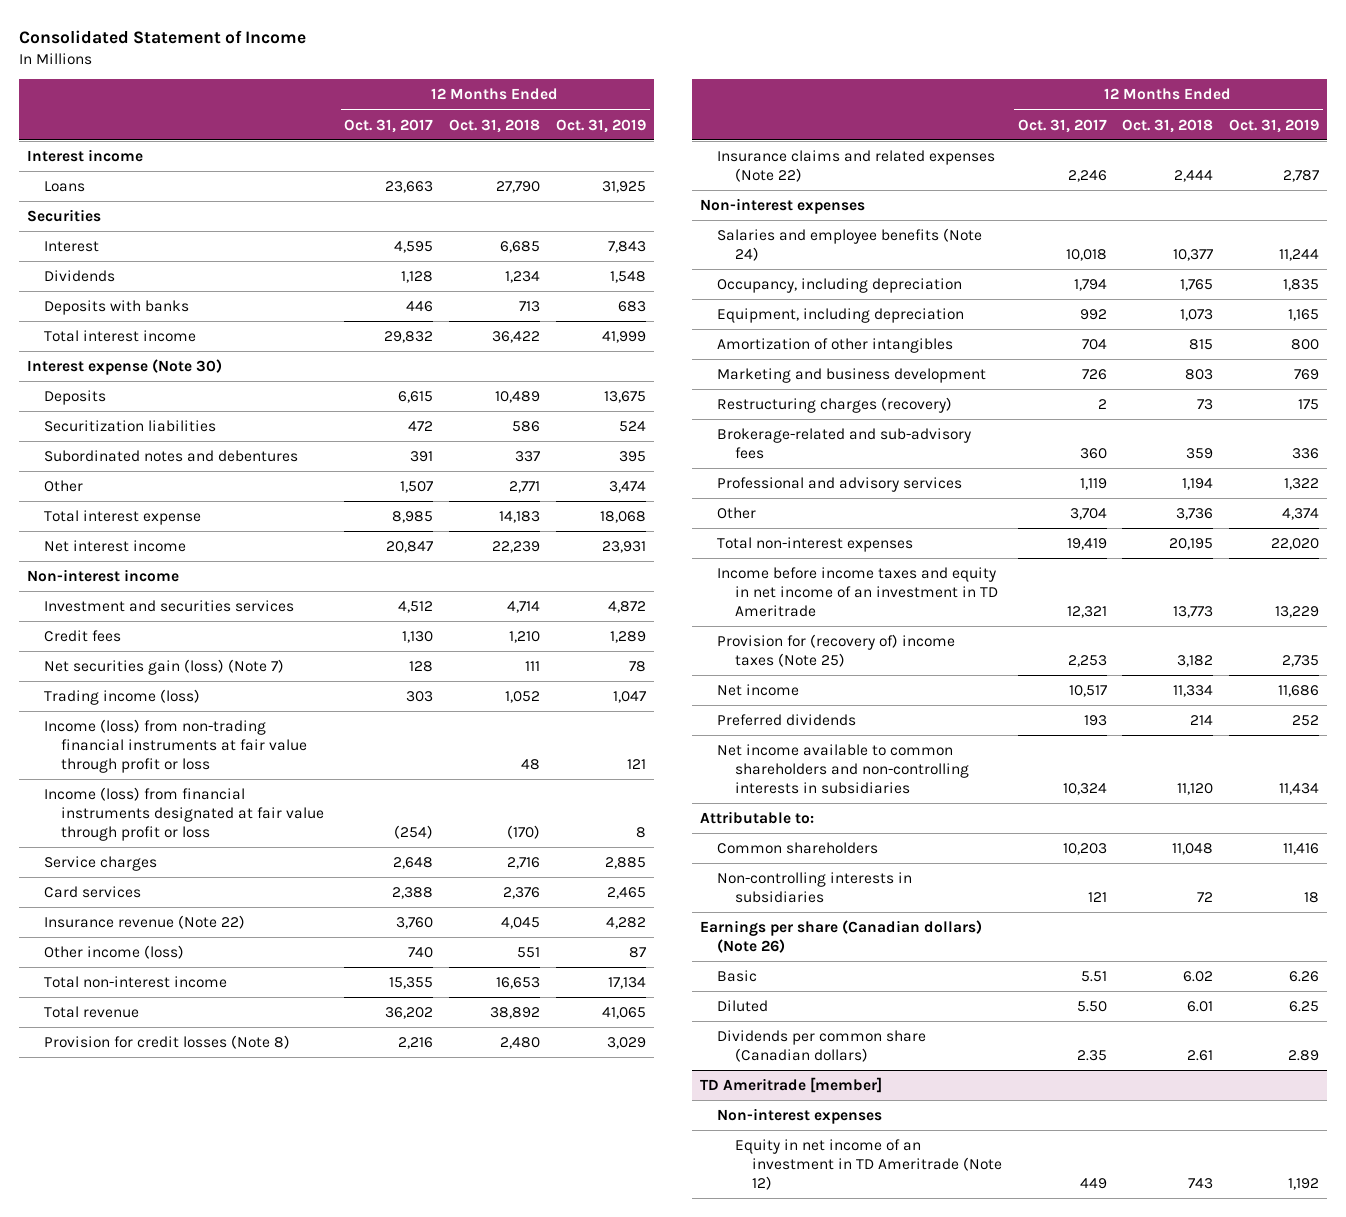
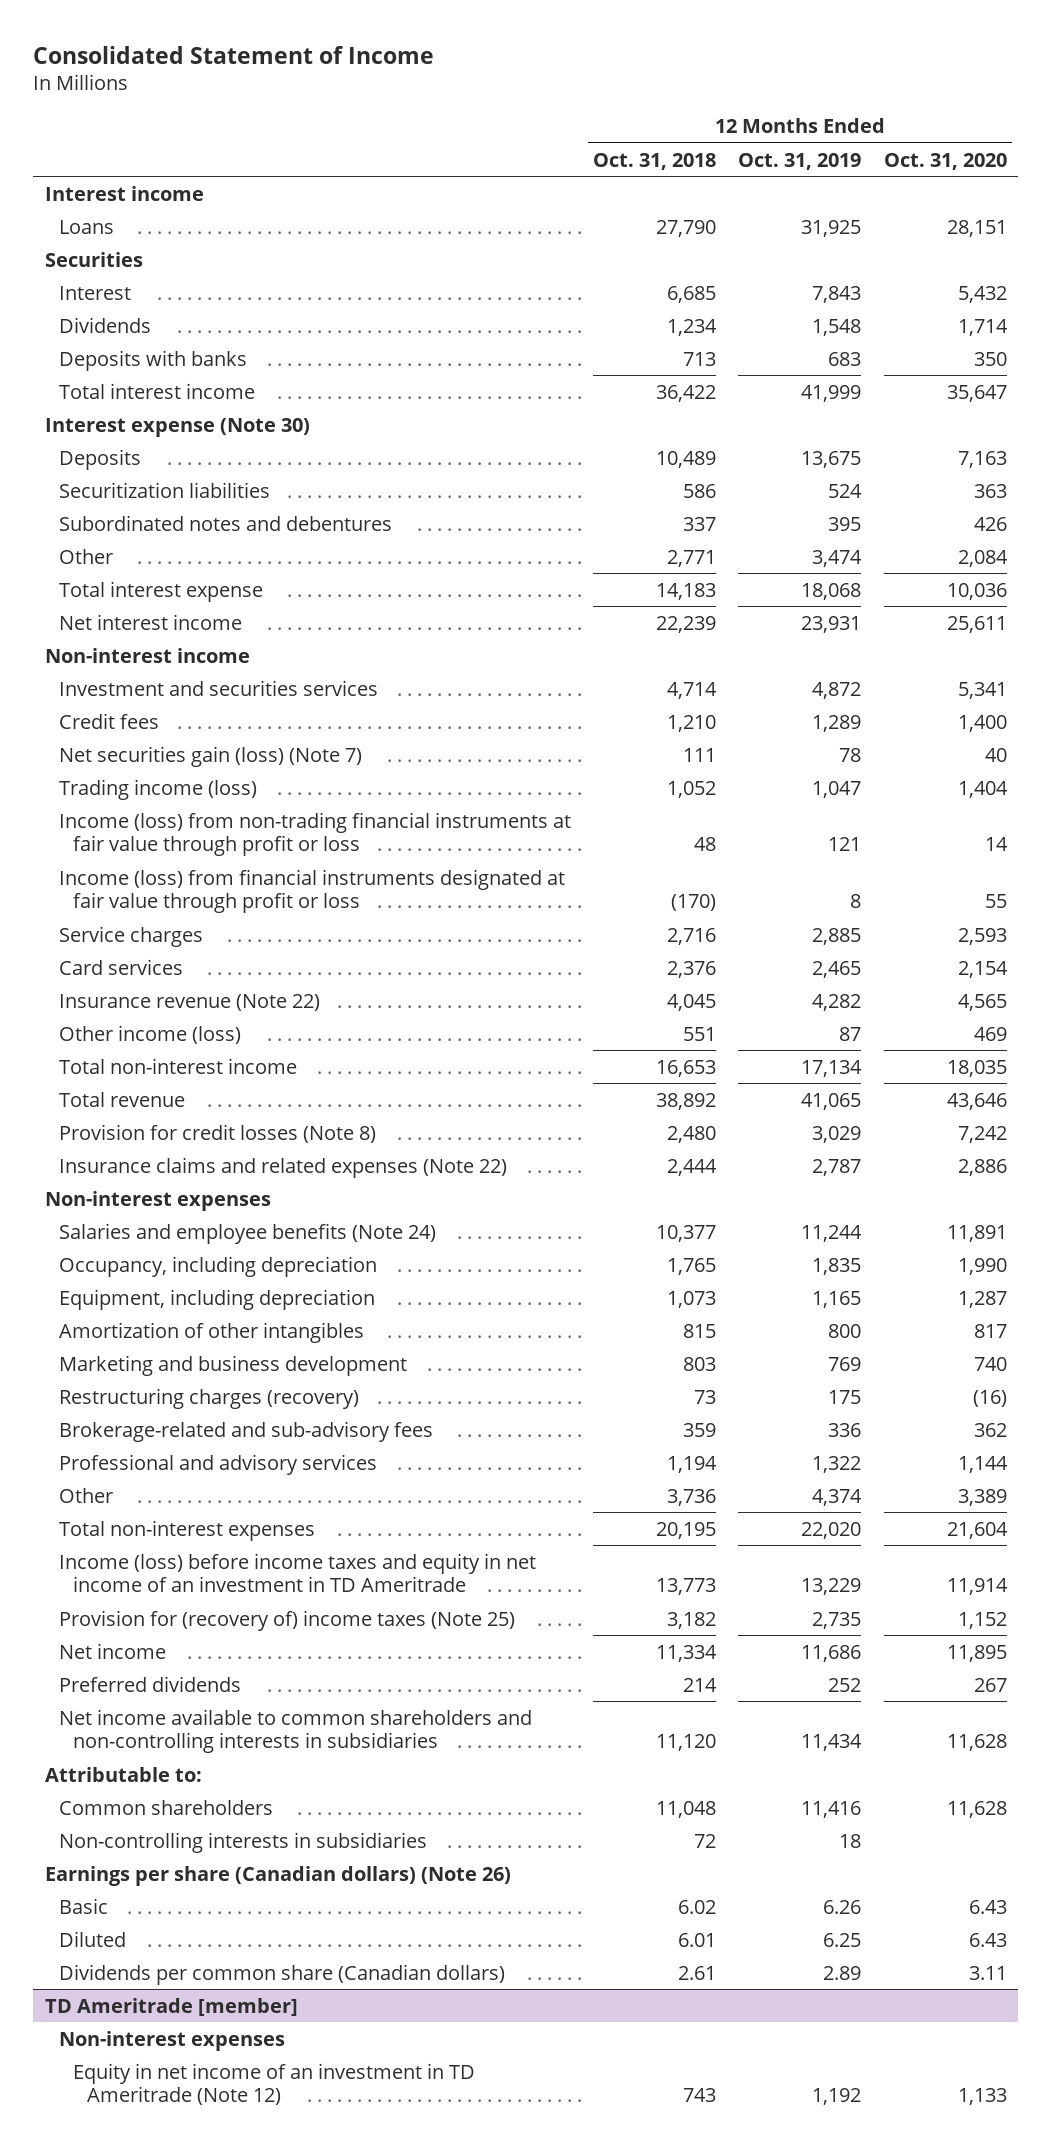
[344,118,434,133] Oct. 31, 2017 -> none
none -> [883,152,1007,170] Oct. 31, 2020
[717,567,998,617] Income before income taxes and equity in net income of an investment in TD Ameritrade -> [58,1552,536,1593] Income (loss) before income taxes and equity in net income of an investment in TD Ameritrade

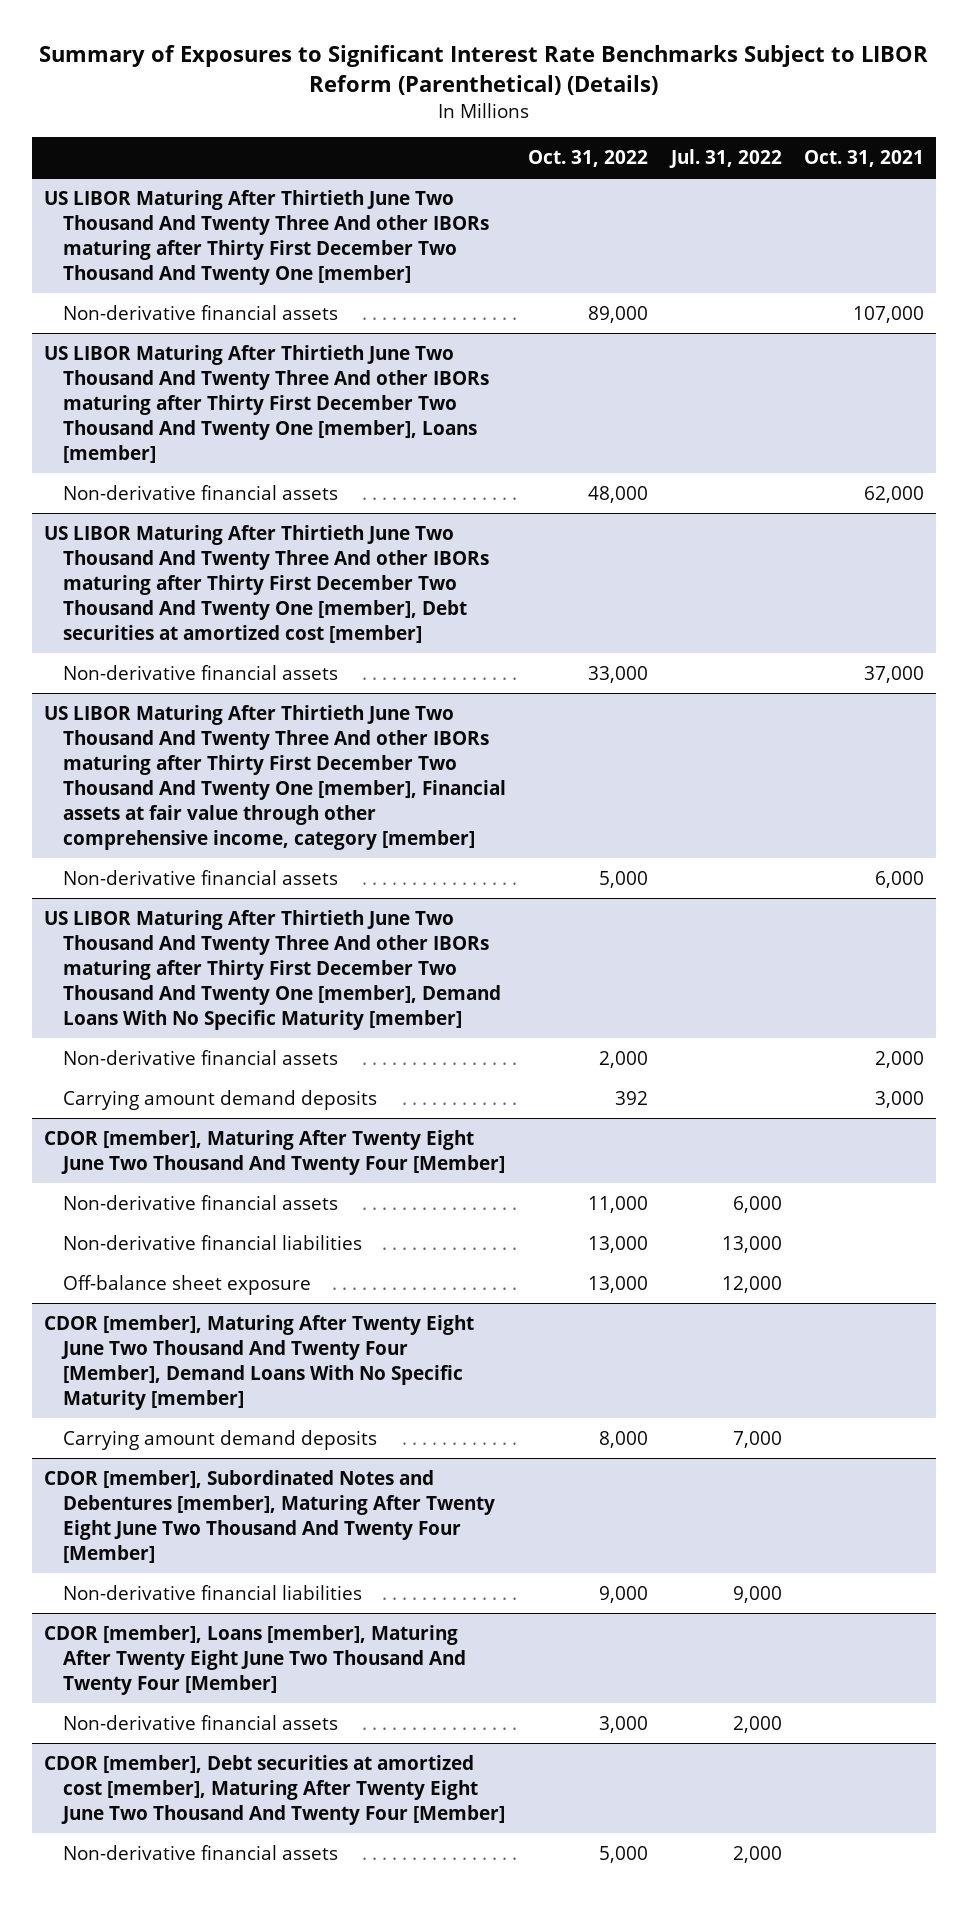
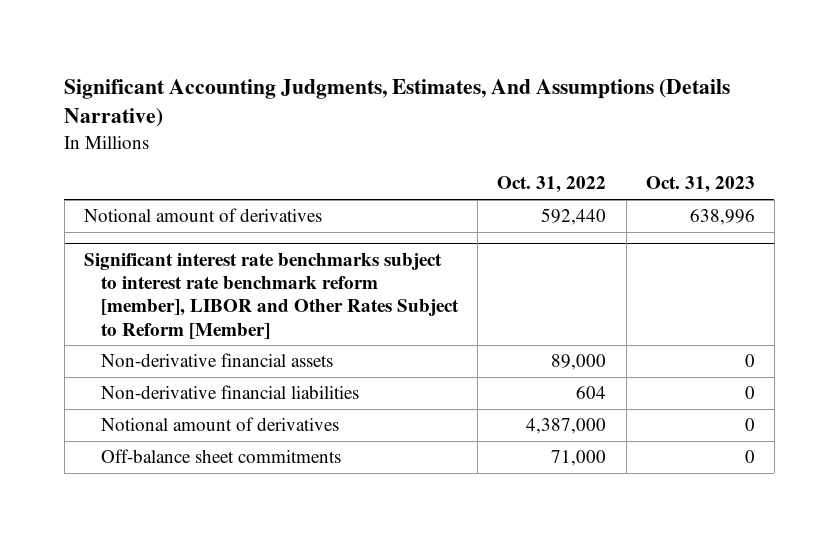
[38,45,928,96] Summary of Exposures to Significant Interest Rate Benchmarks Subject to LIBOR Reform (Parenthetical) (Details) -> [64,78,731,127] Significant Accounting Judgments, Estimates, And Assumptions (Details Narrative)
[668,149,782,169] Jul. 31, 2022 -> none
[804,150,925,168] Oct. 31, 2021 -> none
none -> [645,176,755,194] Oct. 31, 2023
[43,189,489,285] US LIBOR Maturing After Thirtieth June Two Thousand And Twenty Three And other IBORs maturing after Thirty First December Two Thousand And Twenty One [member] -> none
none -> [84,208,323,223] Notional amount of derivatives
none -> [84,252,460,339] Significant interest rate benchmarks subject to interest rate benchmark reform [member], LIBOR and Other Rates Subject to Reform [Member]
[43,344,489,463] US LIBOR Maturing After Thirtieth June Two Thousand And Twenty Three And other IBORs maturing after Thirty First December Two Thousand And Twenty One [member], Loans [member] -> none
[62,484,338,500] Non-derivative financial assets -> none
[43,524,489,643] US LIBOR Maturing After Thirtieth June Two Thousand And Twenty Three And other IBORs maturing after Thirty First December Two Thousand And Twenty One [member], Debt securities at amortized cost [member] -> none
[62,664,338,680] Non-derivative financial assets -> none
[43,704,506,850] US LIBOR Maturing After Thirtieth June Two Thousand And Twenty Three And other IBORs maturing after Thirty First December Two Thousand And Twenty One [member], Financial assets at fair value through other comprehensive income, category [member] -> none
[62,869,338,885] Non-derivative financial assets -> none
[43,909,501,1030] US LIBOR Maturing After Thirtieth June Two Thousand And Twenty Three And other IBORs maturing after Thirty First December Two Thousand And Twenty One [member], Demand Loans With No Specific Maturity [member] -> none
[62,1049,338,1065] Non-derivative financial assets -> none
[62,1089,377,1110] Carrying amount demand deposits -> none
[43,1129,505,1175] CDOR [member], Maturing After Twenty Eight June Two Thousand And Twenty Four [Member] -> none
[62,1194,338,1210] Non-derivative financial assets -> none
[43,1314,474,1410] CDOR [member], Maturing After Twenty Eight June Two Thousand And Twenty Four [Member], Demand Loans With No Specific Maturity [member] -> none
[62,1429,377,1450] Carrying amount demand deposits -> none
[43,1469,495,1563] CDOR [member], Subordinated Notes and Debentures [member], Maturing After Twenty Eight June Two Thousand And Twenty Four [Member] -> none
[62,1584,362,1600] Non-derivative financial liabilities -> none
[43,1624,466,1695] CDOR [member], Loans [member], Maturing After Twenty Eight June Two Thousand And Twenty Four [Member] -> none
[62,1714,338,1730] Non-derivative financial assets -> none
[43,1754,505,1825] CDOR [member], Debt securities at amortized cost [member], Maturing After Twenty Eight June Two Thousand And Twenty Four [Member] -> none
[62,1844,338,1860] Non-derivative financial assets -> none
[588,1235,649,1253] 13,000 -> [576,386,607,400] 604
none -> [101,417,340,432] Notional amount of derivatives
[62,1274,311,1295] Off-balance sheet exposure -> [101,449,342,464] Off-balance sheet commitments
[588,1275,649,1293] 13,000 -> [551,450,607,467] 71,000

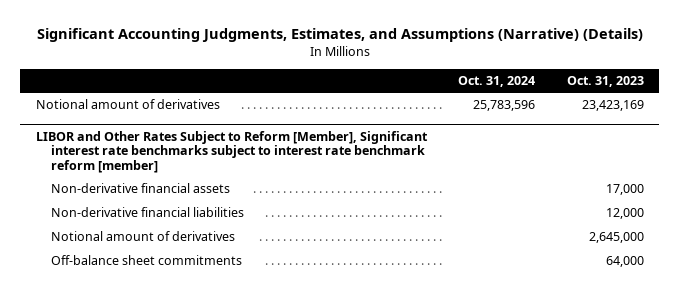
[64,78,731,127] Significant Accounting Judgments, Estimates, And Assumptions (Details Narrative) -> [36,28,643,43] Significant Accounting Judgments, Estimates, and Assumptions (Narrative) (Details)
[497,176,607,194] Oct. 31, 2022 -> none
none -> [458,75,536,87] Oct. 31, 2024
[689,209,755,226] 638,996 -> [581,100,644,112] 23,423,169
[84,252,460,339] Significant interest rate benchmarks subject to interest rate benchmark reform [member], LIBOR and Other Rates Subject to Reform [Member] -> [35,130,428,173] LIBOR and Other Rates Subject to Reform [Member], Significant interest rate benchmarks subject to interest rate benchmark reform [member]
[744,354,755,368] 0 -> [605,184,644,196] 17,000
[744,386,755,400] 0 -> [605,208,644,220] 12,000
[744,418,755,432] 0 -> [588,232,644,244] 2,645,000
[744,450,755,464] 0 -> [605,256,644,268] 64,000

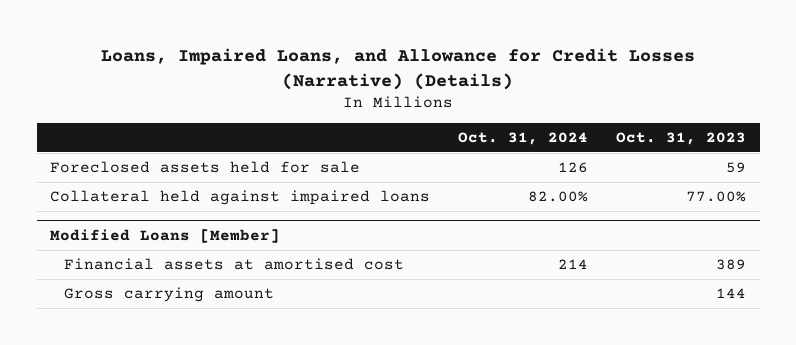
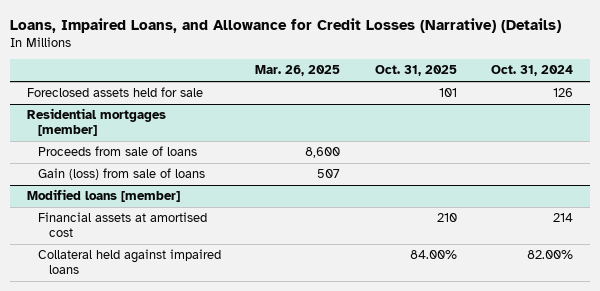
[615,132,746,146] Oct. 31, 2023 -> none
none -> [255,65,341,77] Mar. 26, 2025
none -> [374,65,457,77] Oct. 31, 2025
[50,189,431,205] Collateral held against impaired loans -> none
none -> [27,108,167,137] Residential mortgages [member]
none -> [38,146,198,157] Proceeds from sale of loans
none -> [38,168,206,181] Gain (loss) from sale of loans
[50,228,281,243] Modified Loans [Member] -> [27,189,181,203] Modified loans [member]
[63,286,274,302] Gross carrying amount -> none
none -> [38,249,222,275] Collateral held against impaired loans

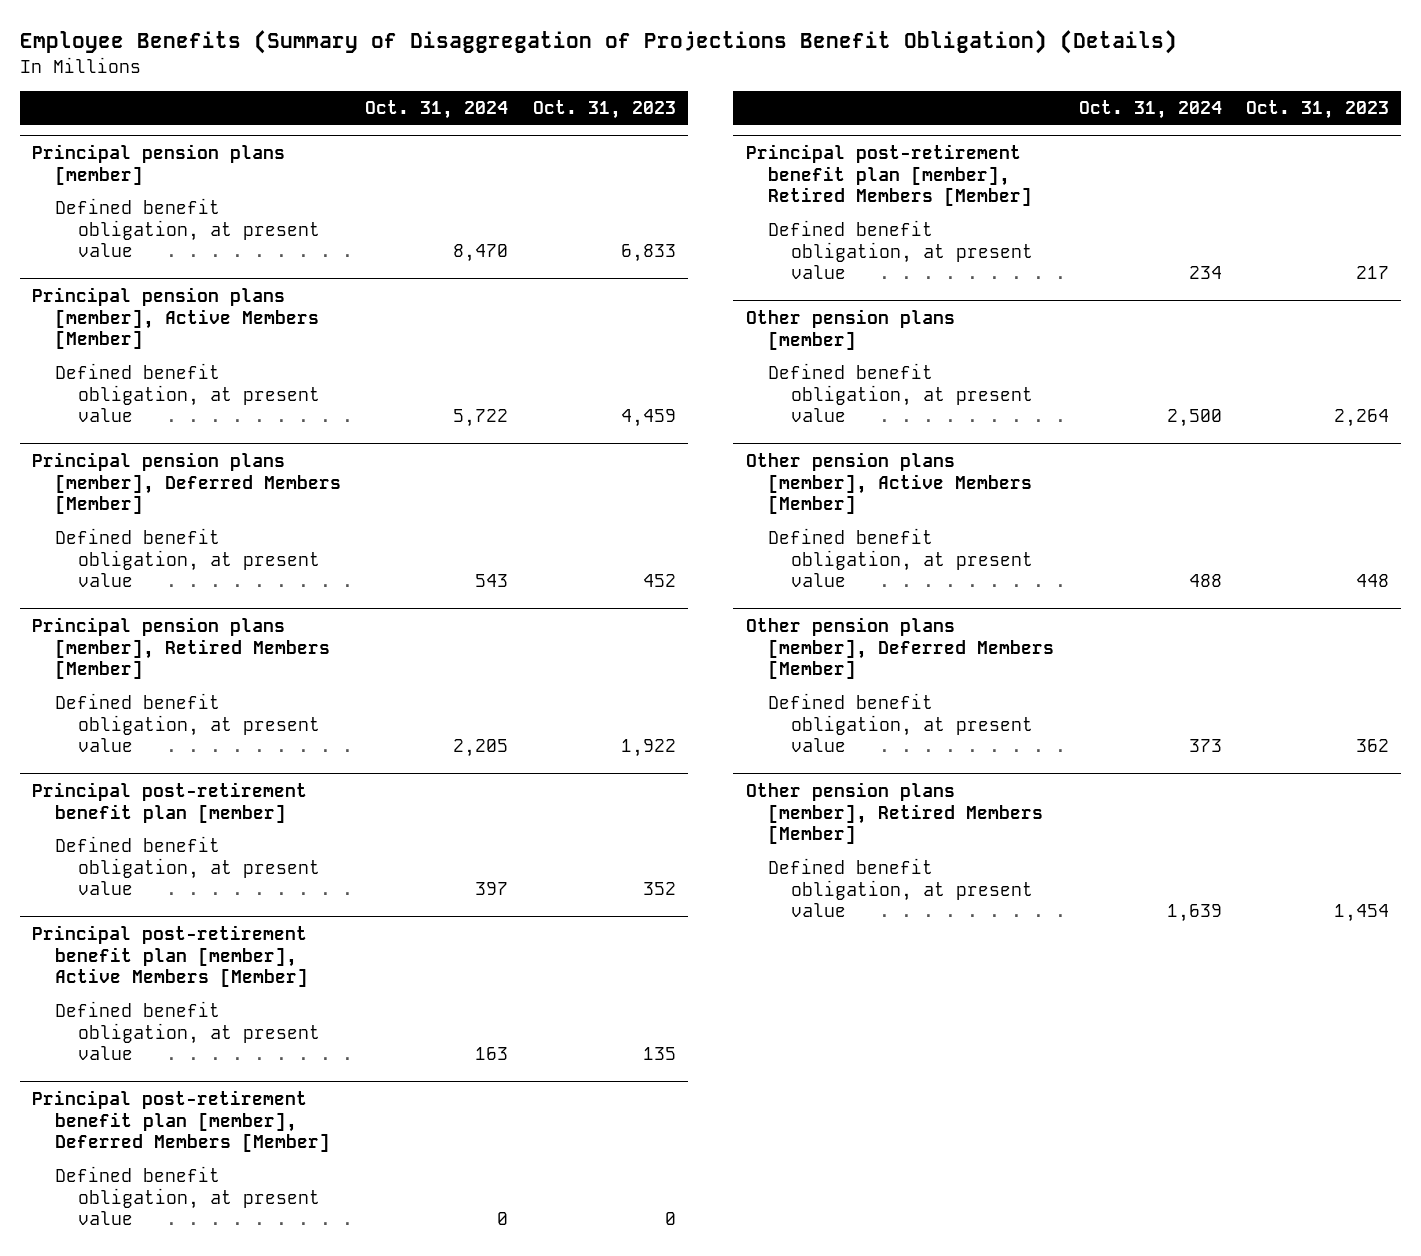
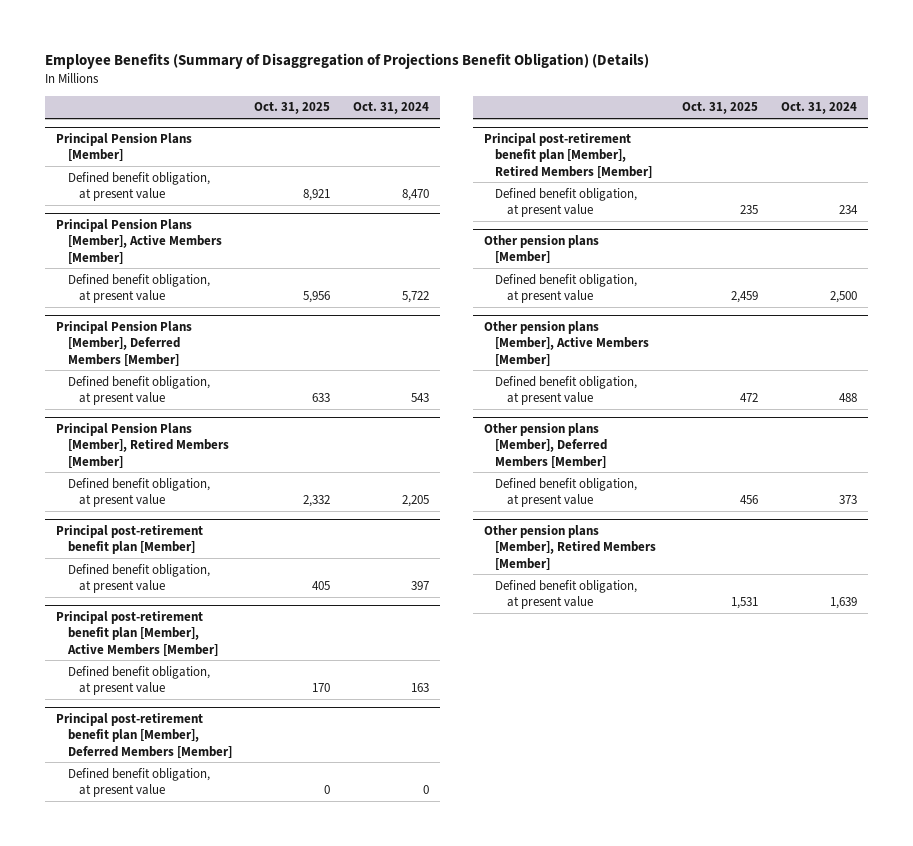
[532,99,676,119] Oct. 31, 2023 -> none
none -> [254,102,331,115] Oct. 31, 2025
[32,143,286,185] Principal pension plans [member] -> [56,132,193,162] Principal Pension Plans [Member]
[32,286,319,350] Principal pension plans [member], Active Members [Member] -> [56,218,222,264] Principal Pension Plans [Member], Active Members [Member]
[32,451,341,515] Principal pension plans [member], Deferred Members [Member] -> [56,320,193,366] Principal Pension Plans [Member], Deferred Members [Member]
[32,616,330,680] Principal pension plans [member], Retired Members [Member] -> [56,422,229,468] Principal Pension Plans [Member], Retired Members [Member]
[32,781,308,823] Principal post-retirement benefit plan [member] -> [56,524,204,555] Principal post-retirement benefit plan [Member]
[32,924,308,988] Principal post-retirement benefit plan [member], Active Members [Member] -> [56,610,218,656] Principal post-retirement benefit plan [Member], Active Members [Member]
[32,1089,330,1153] Principal post-retirement benefit plan [member], Deferred Members [Member] -> [56,712,232,758] Principal post-retirement benefit plan [Member], Deferred Members [Member]
[745,143,1033,207] Principal post-retirement benefit plan [member], Retired Members [Member] -> [483,132,653,178] Principal post-retirement benefit plan [Member], Retired Members [Member]
[745,308,955,350] Other pension plans [member] -> [483,234,599,264] Other pension plans [Member]
[745,451,1033,515] Other pension plans [member], Active Members [Member] -> [483,320,650,366] Other pension plans [Member], Active Members [Member]
[745,616,1055,680] Other pension plans [member], Deferred Members [Member] -> [483,422,608,468] Other pension plans [Member], Deferred Members [Member]
[745,781,1044,845] Other pension plans [member], Retired Members [Member] -> [483,524,657,570] Other pension plans [Member], Retired Members [Member]

